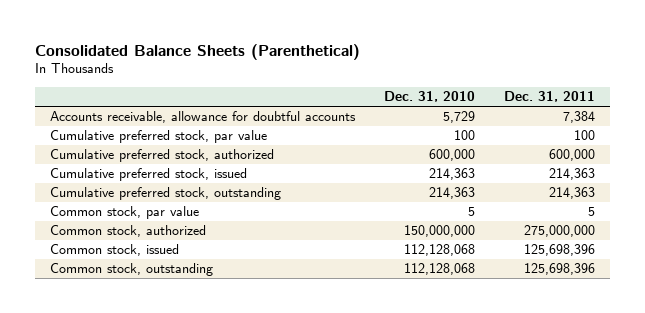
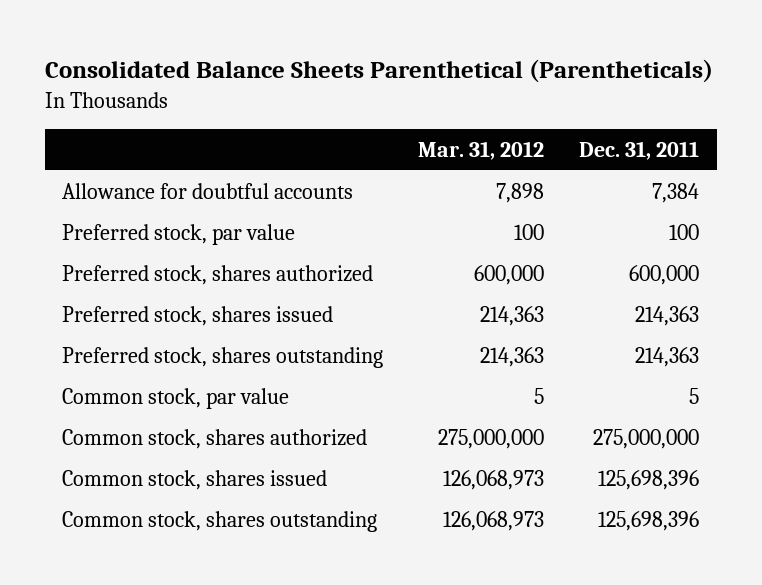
[34,43,360,60] Consolidated Balance Sheets (Parenthetical) -> [44,59,713,84] Consolidated Balance Sheets Parenthetical (Parentheticals)
[383,91,475,103] Dec. 31, 2010 -> none
none -> [418,140,545,160] Mar. 31, 2012
[49,111,356,124] Accounts receivable, allowance for doubtful accounts -> [62,182,354,199] Allowance for doubtful accounts
[49,130,267,144] Cumulative preferred stock, par value -> [62,223,296,245] Preferred stock, par value
[49,149,274,163] Cumulative preferred stock, authorized -> [62,264,374,285] Preferred stock, shares authorized
[49,168,247,182] Cumulative preferred stock, issued -> [62,305,334,326] Preferred stock, shares issued
[49,187,281,201] Cumulative preferred stock, outstanding -> [62,346,384,368] Preferred stock, shares outstanding
[49,225,206,238] Common stock, authorized -> [62,428,368,449] Common stock, shares authorized
[49,244,179,257] Common stock, issued -> [62,469,328,490] Common stock, shares issued
[49,263,213,277] Common stock, outstanding -> [62,510,378,532] Common stock, shares outstanding

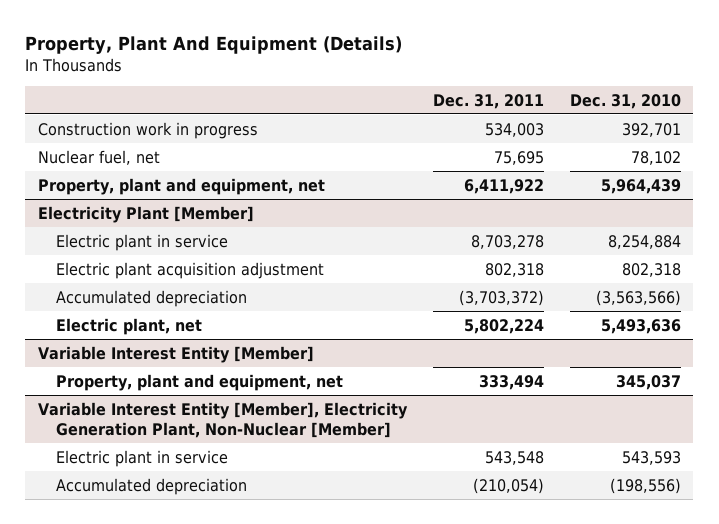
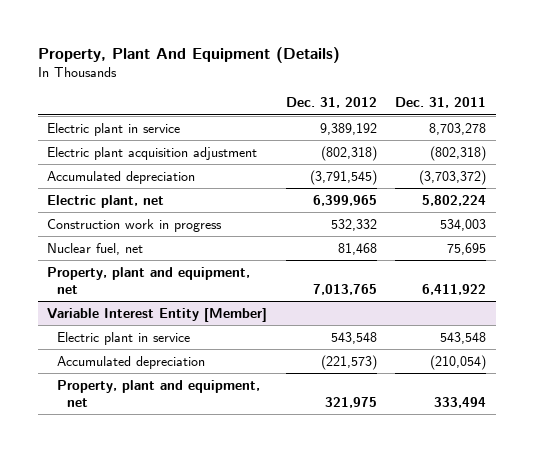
[569,93,681,109] Dec. 31, 2010 -> none
none -> [285,97,377,109] Dec. 31, 2012
[38,205,255,223] Electricity Plant [Member] -> none
[484,262,544,277] 802,318 -> [430,145,487,161] (802,318)
[38,121,259,139] Construction work in progress -> [46,218,222,232] Construction work in progress
[38,149,161,165] Nuclear fuel, net -> [46,242,143,255] Nuclear fuel, net
[38,177,326,195] Property, plant and equipment, net -> [46,266,250,295] Property, plant and equipment, net
[38,401,409,438] Variable Interest Entity [Member], Electricity Generation Plant, Non-Nuclear [Member] -> none
[55,373,343,391] Property, plant and equipment, net -> [56,379,260,408] Property, plant and equipment, net

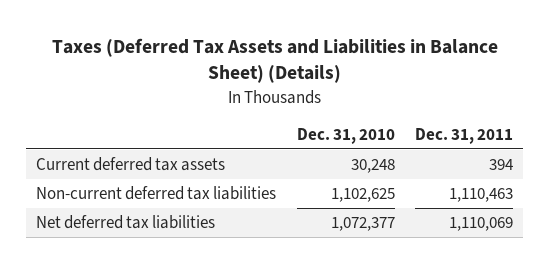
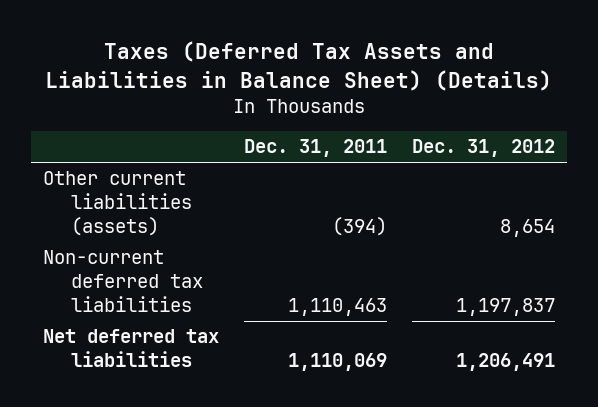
[296,127,395,144] Dec. 31, 2010 -> none
none -> [411,139,555,158] Dec. 31, 2012
[36,157,226,172] Current deferred tax assets -> [42,171,193,237] Other current liabilities (assets)
[488,159,513,171] 394 -> [331,217,387,237] (394)

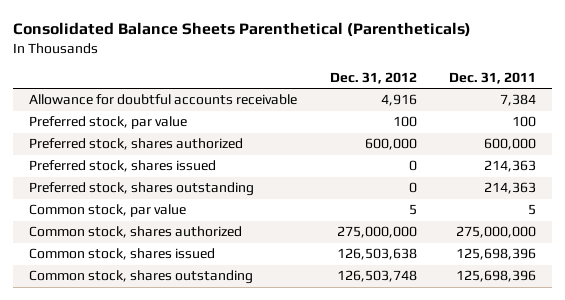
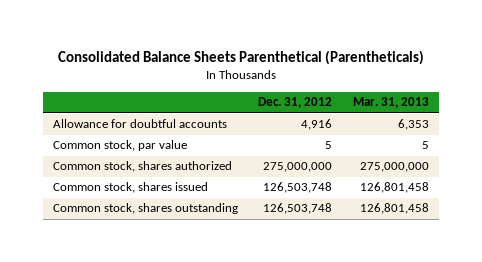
[449,72,537,85] Dec. 31, 2011 -> none
none -> [352,97,429,109] Mar. 31, 2013
[29,116,188,130] Preferred stock, par value -> none
[29,138,244,151] Preferred stock, shares authorized -> none
[29,160,217,173] Preferred stock, shares issued -> none
[29,182,255,197] Preferred stock, shares outstanding -> none
[29,94,298,106] Allowance for doubtful accounts receivable -> [52,119,227,129] Allowance for doubtful accounts
[336,248,417,261] 126,503,638 -> [263,182,333,194] 126,503,748

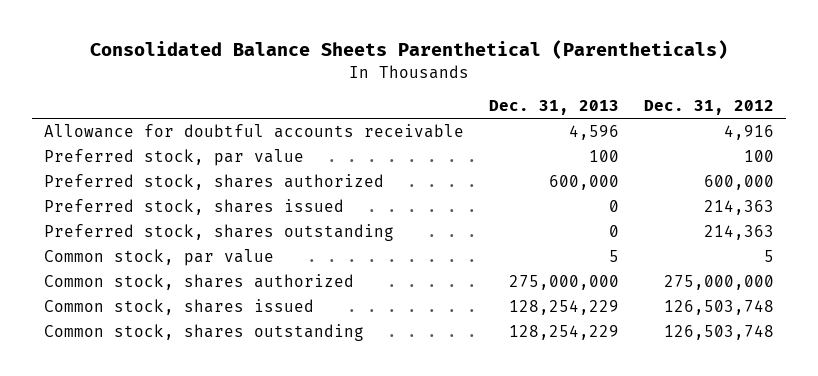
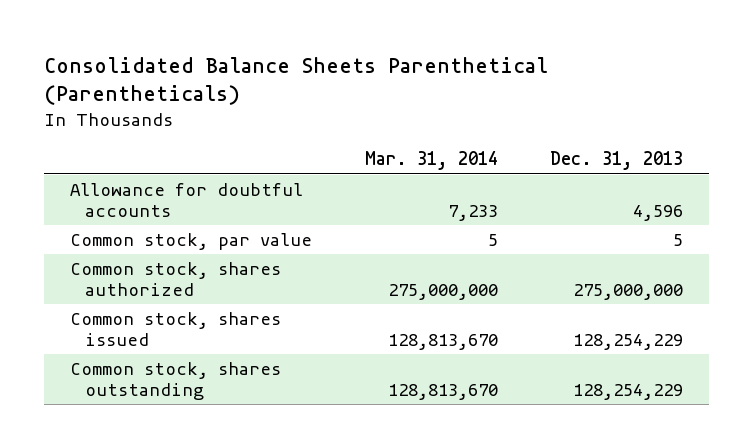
[643,100,774,116] Dec. 31, 2012 -> none
none -> [364,151,498,171] Mar. 31, 2014
[44,148,305,166] Preferred stock, par value -> none
[44,173,385,190] Preferred stock, shares authorized -> none
[44,198,345,215] Preferred stock, shares issued -> none
[44,223,395,241] Preferred stock, shares outstanding -> none
[44,123,465,138] Allowance for doubtful accounts receivable -> [70,182,304,218] Allowance for doubtful accounts

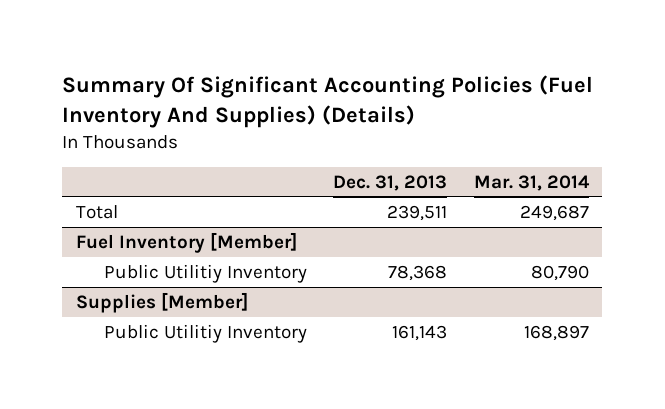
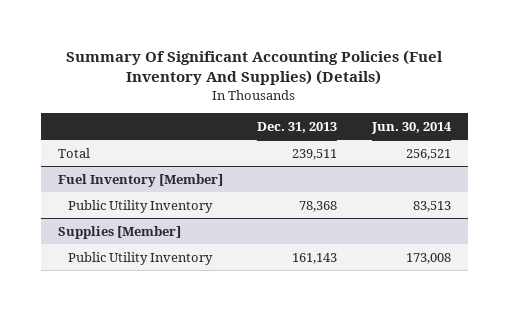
[473,174,590,191] Mar. 31, 2014 -> none
none -> [370,122,452,135] Jun. 30, 2014
[103,263,307,283] Public Utilitiy Inventory -> [68,199,214,213] Public Utility Inventory
[103,323,307,343] Public Utilitiy Inventory -> [68,251,214,265] Public Utility Inventory

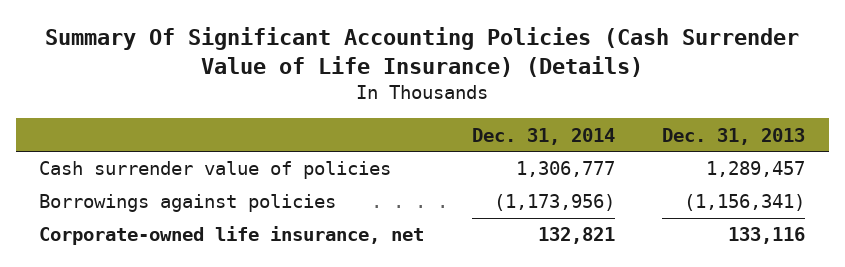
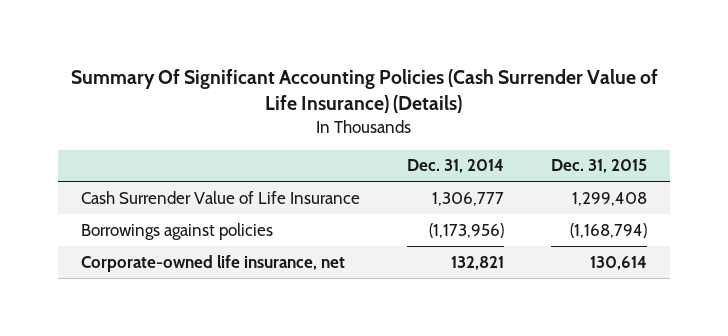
[662,127,806,145] Dec. 31, 2013 -> none
none -> [550,159,647,174] Dec. 31, 2015
[39,161,392,180] Cash surrender value of policies -> [81,190,361,204] Cash Surrender Value of Life Insurance

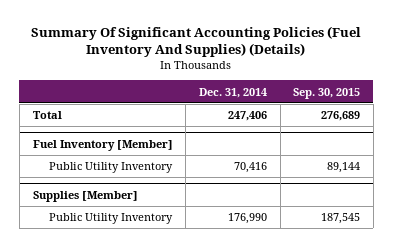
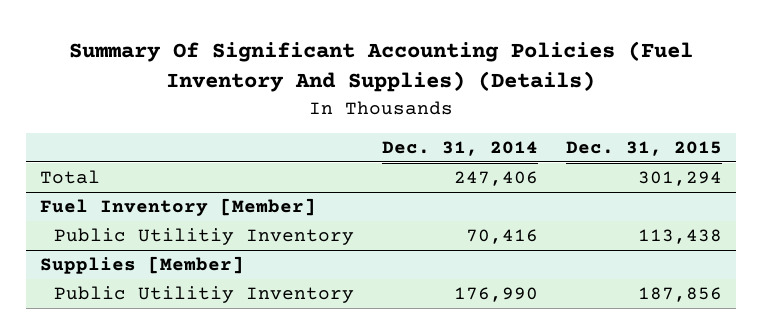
[293,87,361,99] Sep. 30, 2015 -> none
none -> [566,141,723,157] Dec. 31, 2015
[48,162,173,174] Public Utility Inventory -> [54,227,355,245] Public Utilitiy Inventory
[48,213,173,225] Public Utility Inventory -> [54,285,355,303] Public Utilitiy Inventory

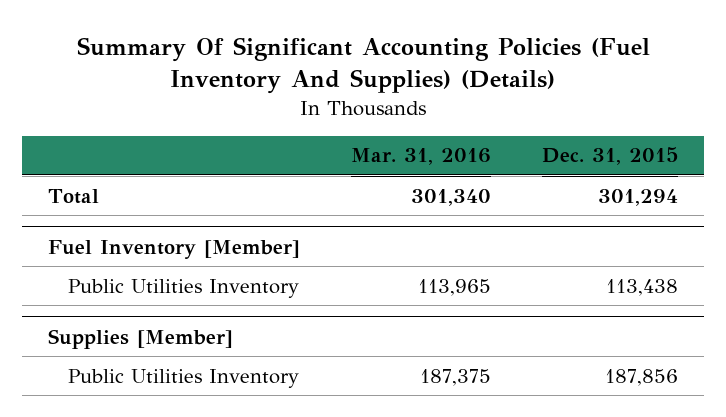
[382,141,539,157] Dec. 31, 2014 -> none
none -> [351,148,492,166] Mar. 31, 2016
[54,227,355,245] Public Utilitiy Inventory -> [67,278,299,298] Public Utilities Inventory
[54,285,355,303] Public Utilitiy Inventory -> [67,368,299,388] Public Utilities Inventory

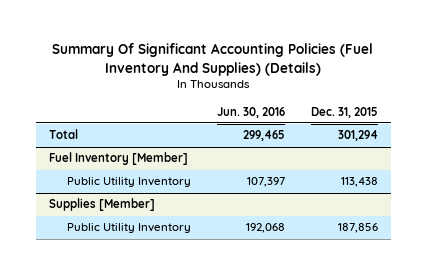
[351,148,492,166] Mar. 31, 2016 -> none
none -> [216,106,285,118] Jun. 30, 2016
[67,278,299,298] Public Utilities Inventory -> [66,177,191,188] Public Utility Inventory
[67,368,299,388] Public Utilities Inventory -> [66,223,191,234] Public Utility Inventory

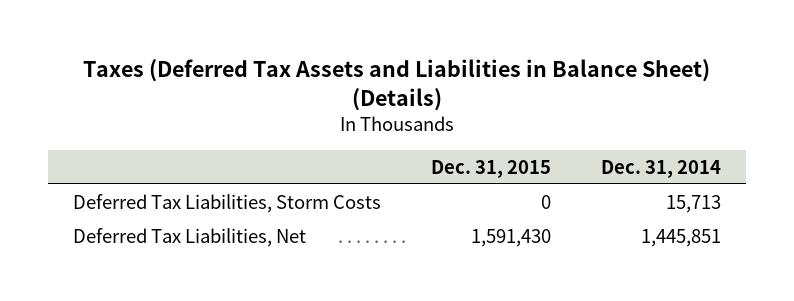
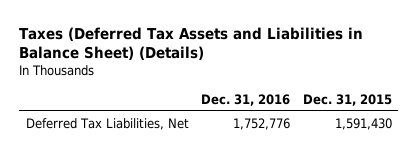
[600,159,721,178] Dec. 31, 2014 -> none
none -> [201,93,291,106] Dec. 31, 2016
[72,193,381,213] Deferred Tax Liabilities, Storm Costs -> none

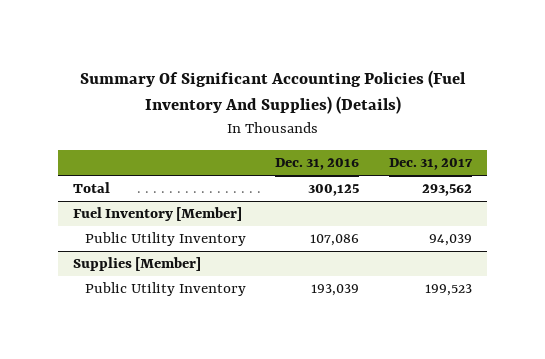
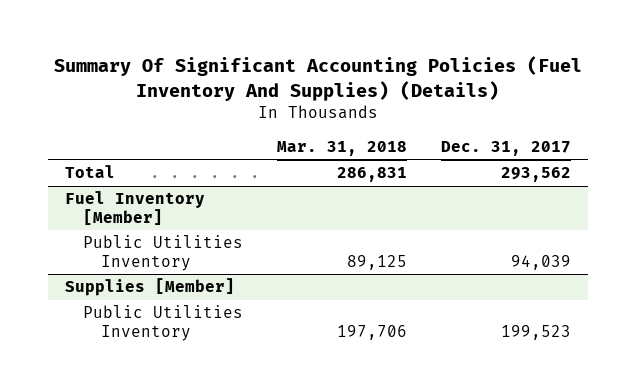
[275,158,360,171] Dec. 31, 2016 -> none
none -> [276,141,407,157] Mar. 31, 2018
[85,232,247,247] Public Utility Inventory -> [83,235,244,272] Public Utilities Inventory
[85,282,247,297] Public Utility Inventory -> [83,305,244,342] Public Utilities Inventory

